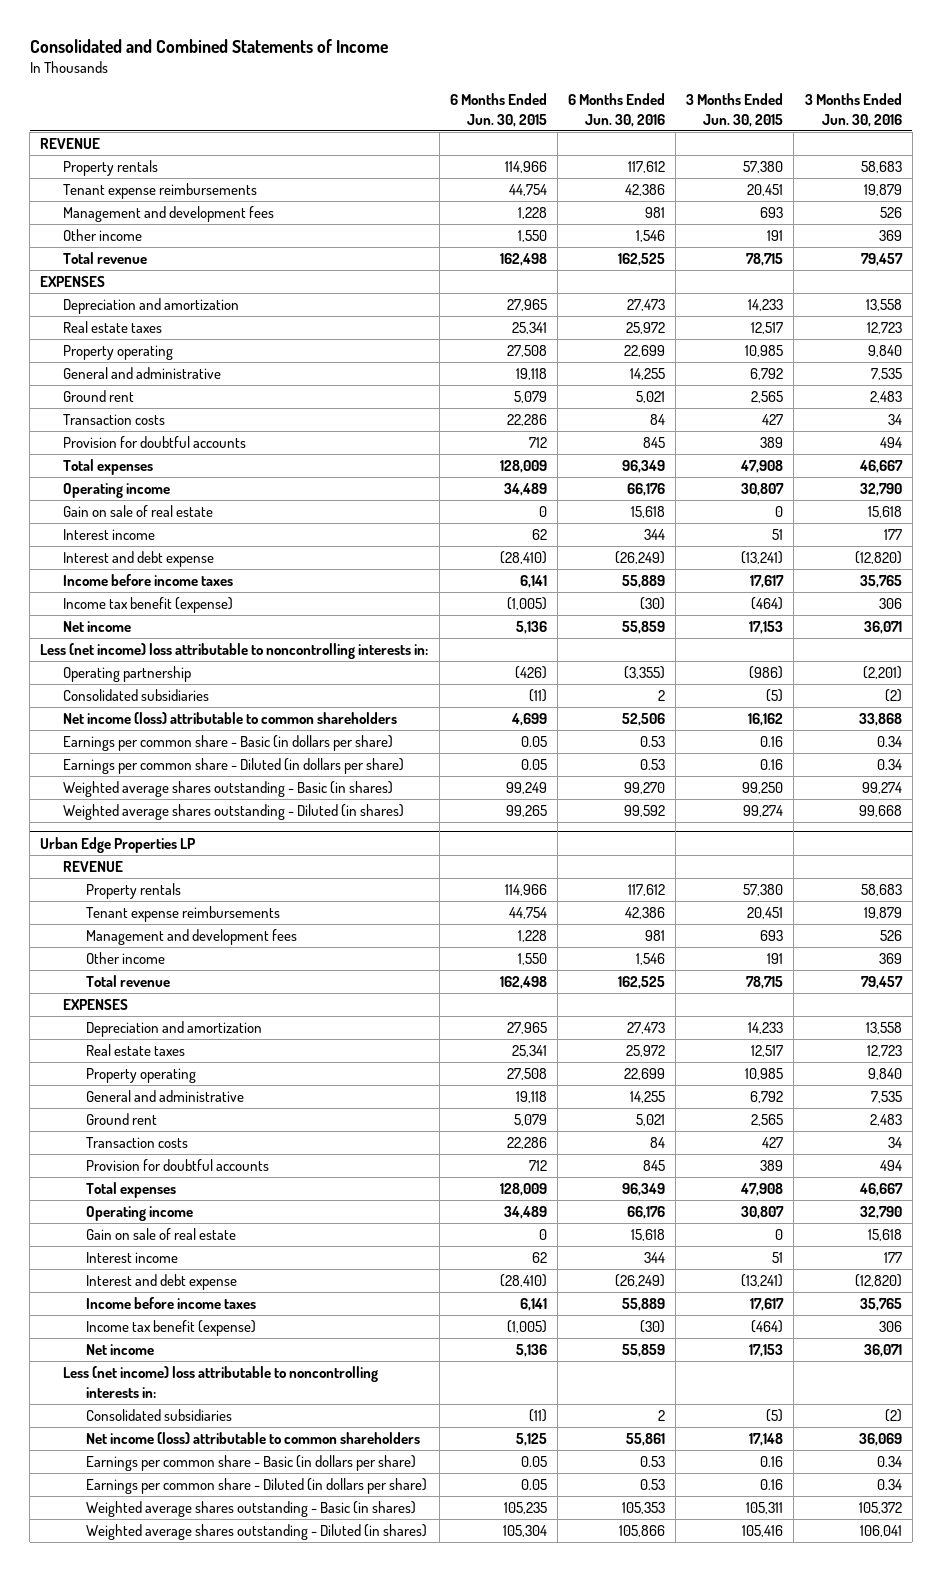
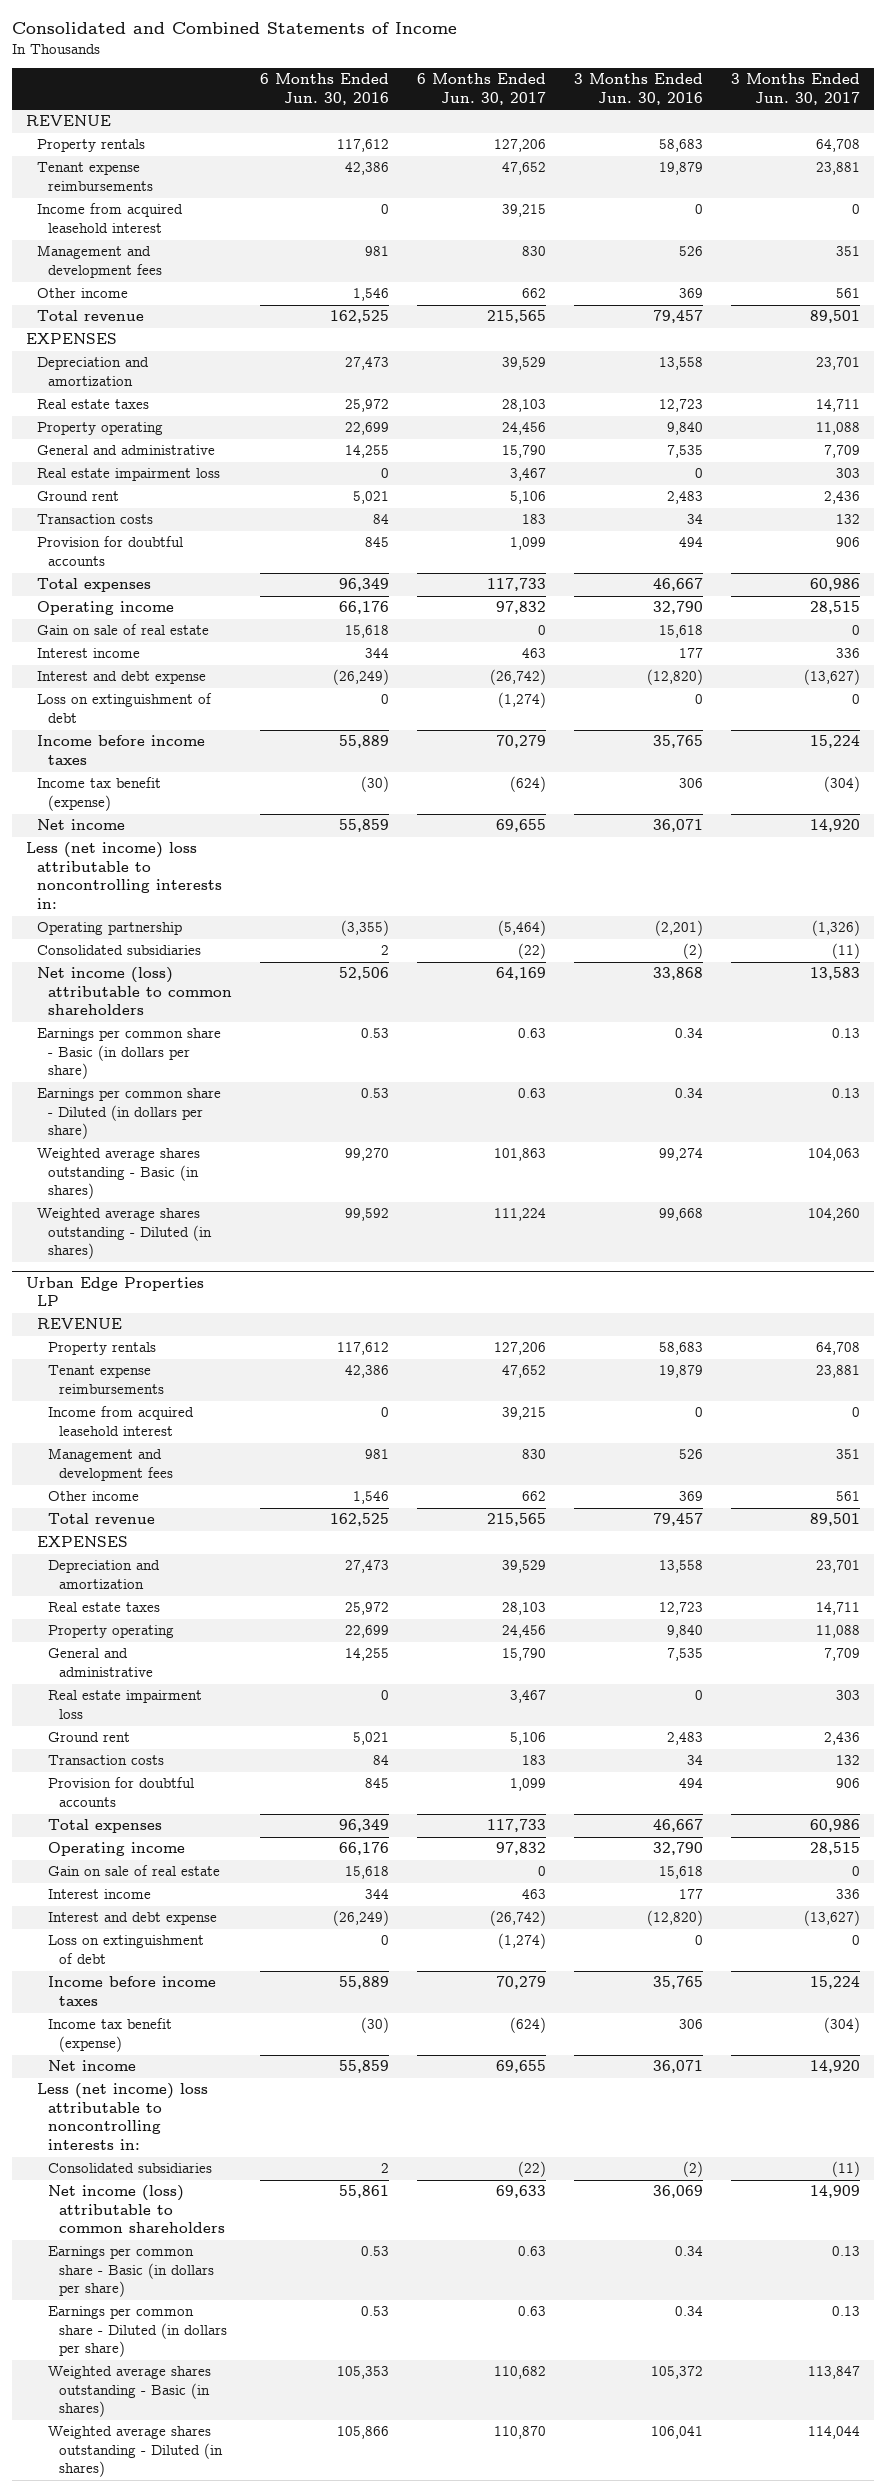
[449,93,547,127] 6 Months Ended Jun. 30, 2015 -> none
[686,93,784,127] 3 Months Ended Jun. 30, 2015 -> none
none -> [416,73,546,105] 6 Months Ended Jun. 30, 2017
none -> [730,73,860,105] 3 Months Ended Jun. 30, 2017
none -> [36,203,183,233] Income from acquired leasehold interest
none -> [36,468,220,482] Real estate impairment loss
none -> [36,693,212,723] Loss on extinguishment of debt
none -> [48,1406,195,1436] Income from acquired leasehold interest
none -> [48,1690,203,1719] Real estate impairment loss
none -> [48,1935,205,1964] Loss on extinguishment of debt

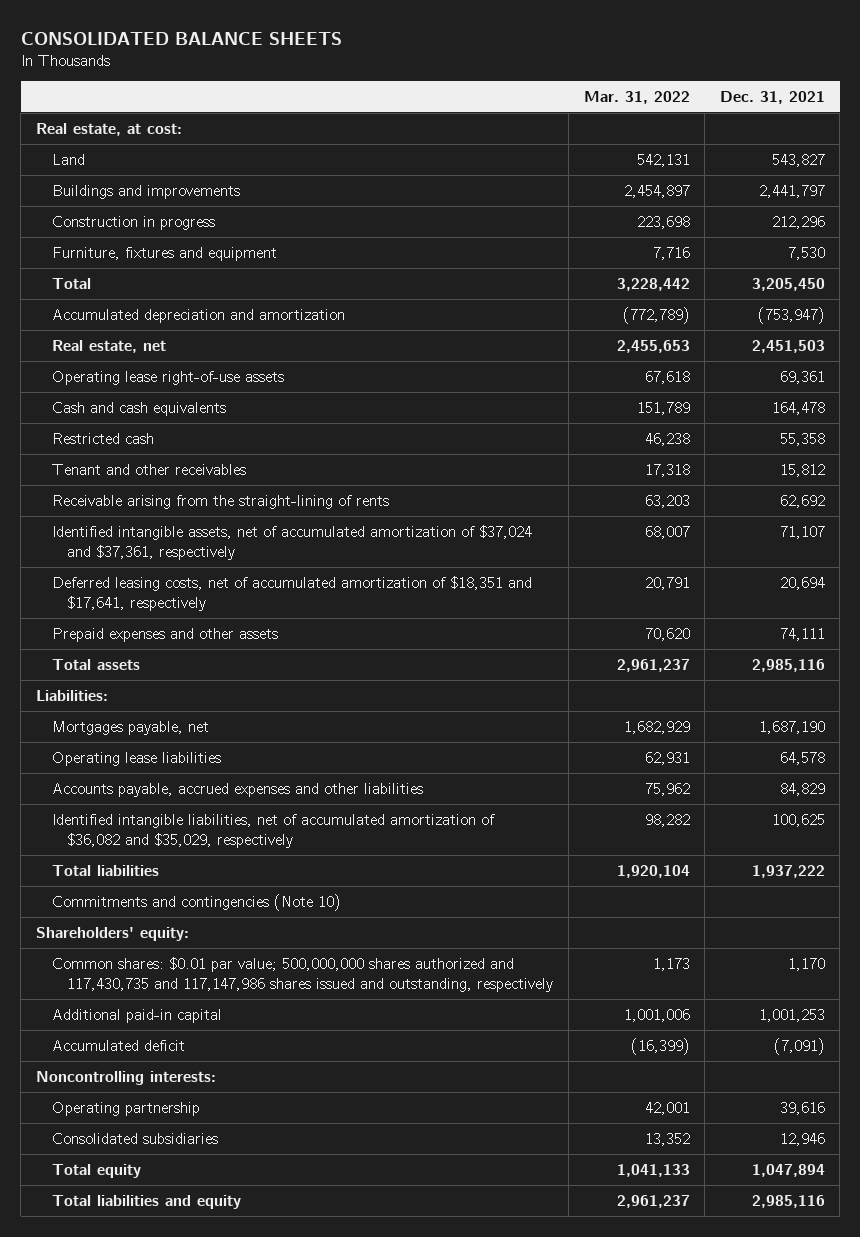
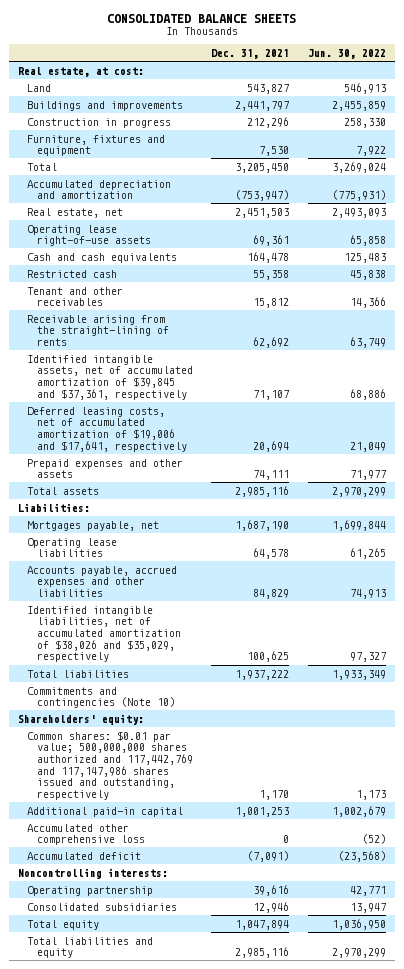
[583,90,690,104] Mar. 31, 2022 -> none
none -> [307,48,386,59] Jun. 30, 2022
[51,524,532,560] Identified intangible assets, net of accumulated amortization of $37,024 and $37,361, respectively -> [27,354,193,400] Identified intangible assets, net of accumulated amortization of $39,845 and $37,361, respectively
[51,575,532,611] Deferred leasing costs, net of accumulated amortization of $18,351 and $17,641, respectively -> [27,406,187,452] Deferred leasing costs, net of accumulated amortization of $19,006 and $17,641, respectively
[51,813,495,848] Identified intangible liabilities, net of accumulated amortization of $36,082 and $35,029, respectively -> [27,605,181,663] Identified intangible liabilities, net of accumulated amortization of $38,026 and $35,029, respectively
[51,956,554,992] Common shares: $0.01 par value; 500,000,000 shares authorized and 117,430,735 and 117,147,986 shares issued and outstanding, respectively -> [27,730,193,801] Common shares: $0.01 par value; 500,000,000 shares authorized and 117,442,769 and 117,147,986 shares issued and outstanding, respectively
none -> [27,823,145,846] Accumulated other comprehensive loss

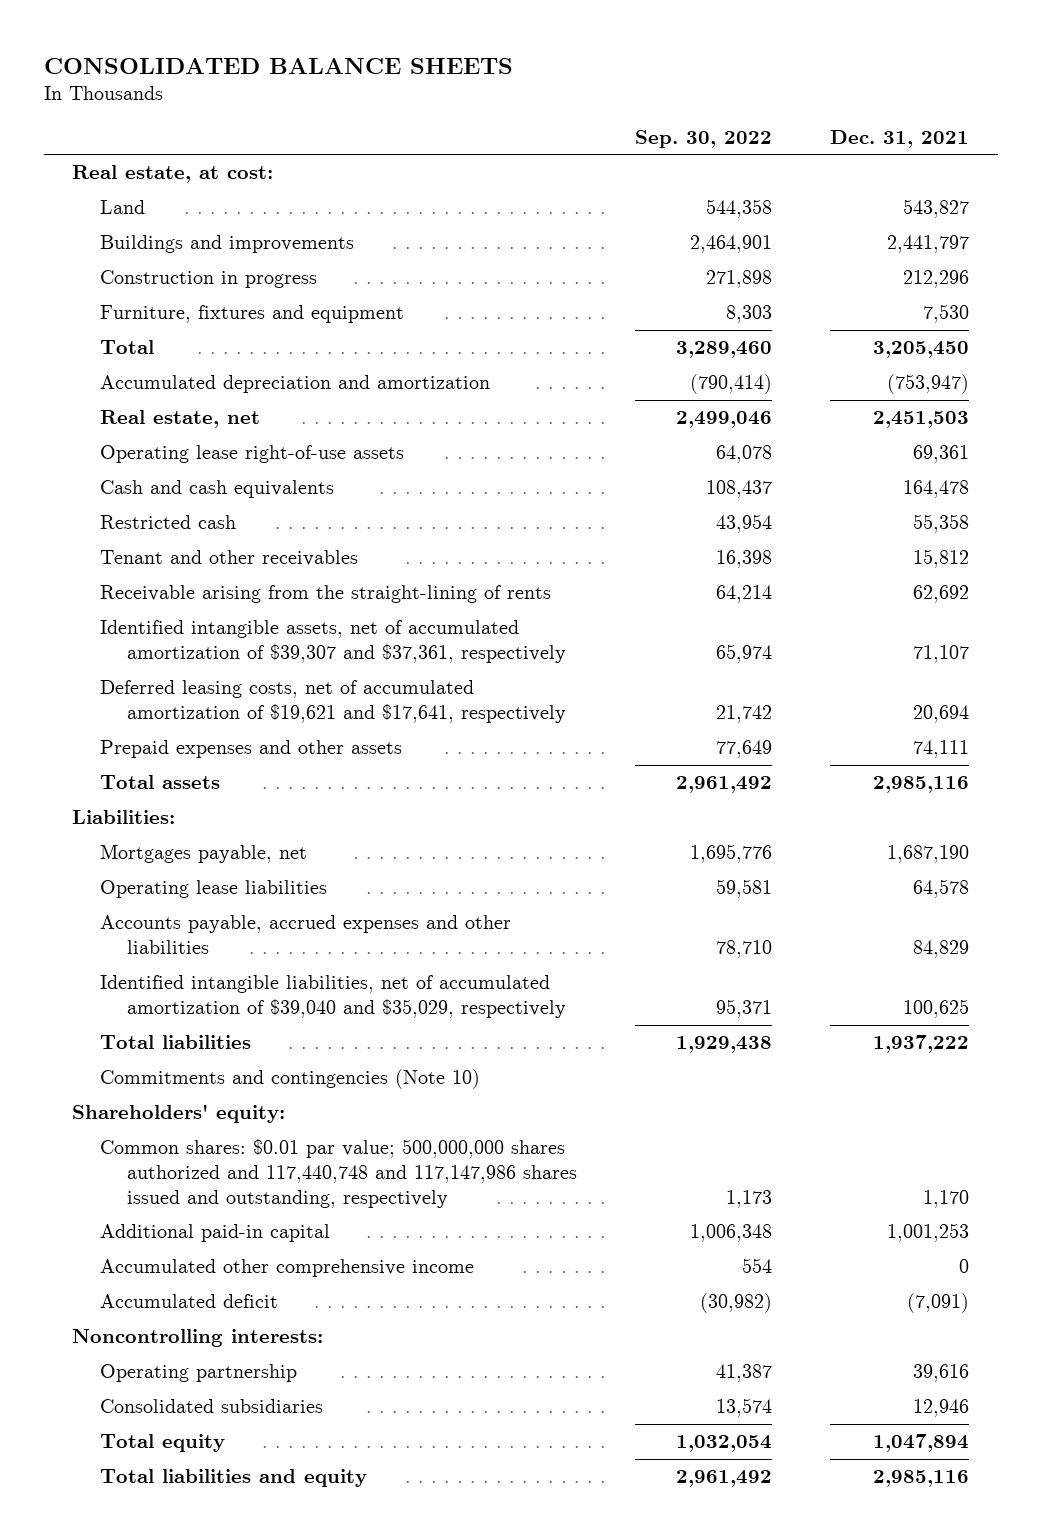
[307,48,386,59] Jun. 30, 2022 -> none
none -> [635,129,773,148] Sep. 30, 2022
[27,354,193,400] Identified intangible assets, net of accumulated amortization of $39,845 and $37,361, respectively -> [99,620,567,663] Identified intangible assets, net of accumulated amortization of $39,307 and $37,361, respectively
[27,406,187,452] Deferred leasing costs, net of accumulated amortization of $19,006 and $17,641, respectively -> [99,680,567,723] Deferred leasing costs, net of accumulated amortization of $19,621 and $17,641, respectively
[27,605,181,663] Identified intangible liabilities, net of accumulated amortization of $38,026 and $35,029, respectively -> [99,975,567,1018] Identified intangible liabilities, net of accumulated amortization of $39,040 and $35,029, respectively
[27,730,193,801] Common shares: $0.01 par value; 500,000,000 shares authorized and 117,442,769 and 117,147,986 shares issued and outstanding, respectively -> [99,1139,578,1208] Common shares: $0.01 par value; 500,000,000 shares authorized and 117,440,748 and 117,147,986 shares issued and outstanding, respectively
[27,823,145,846] Accumulated other comprehensive loss -> [99,1259,474,1278] Accumulated other comprehensive income

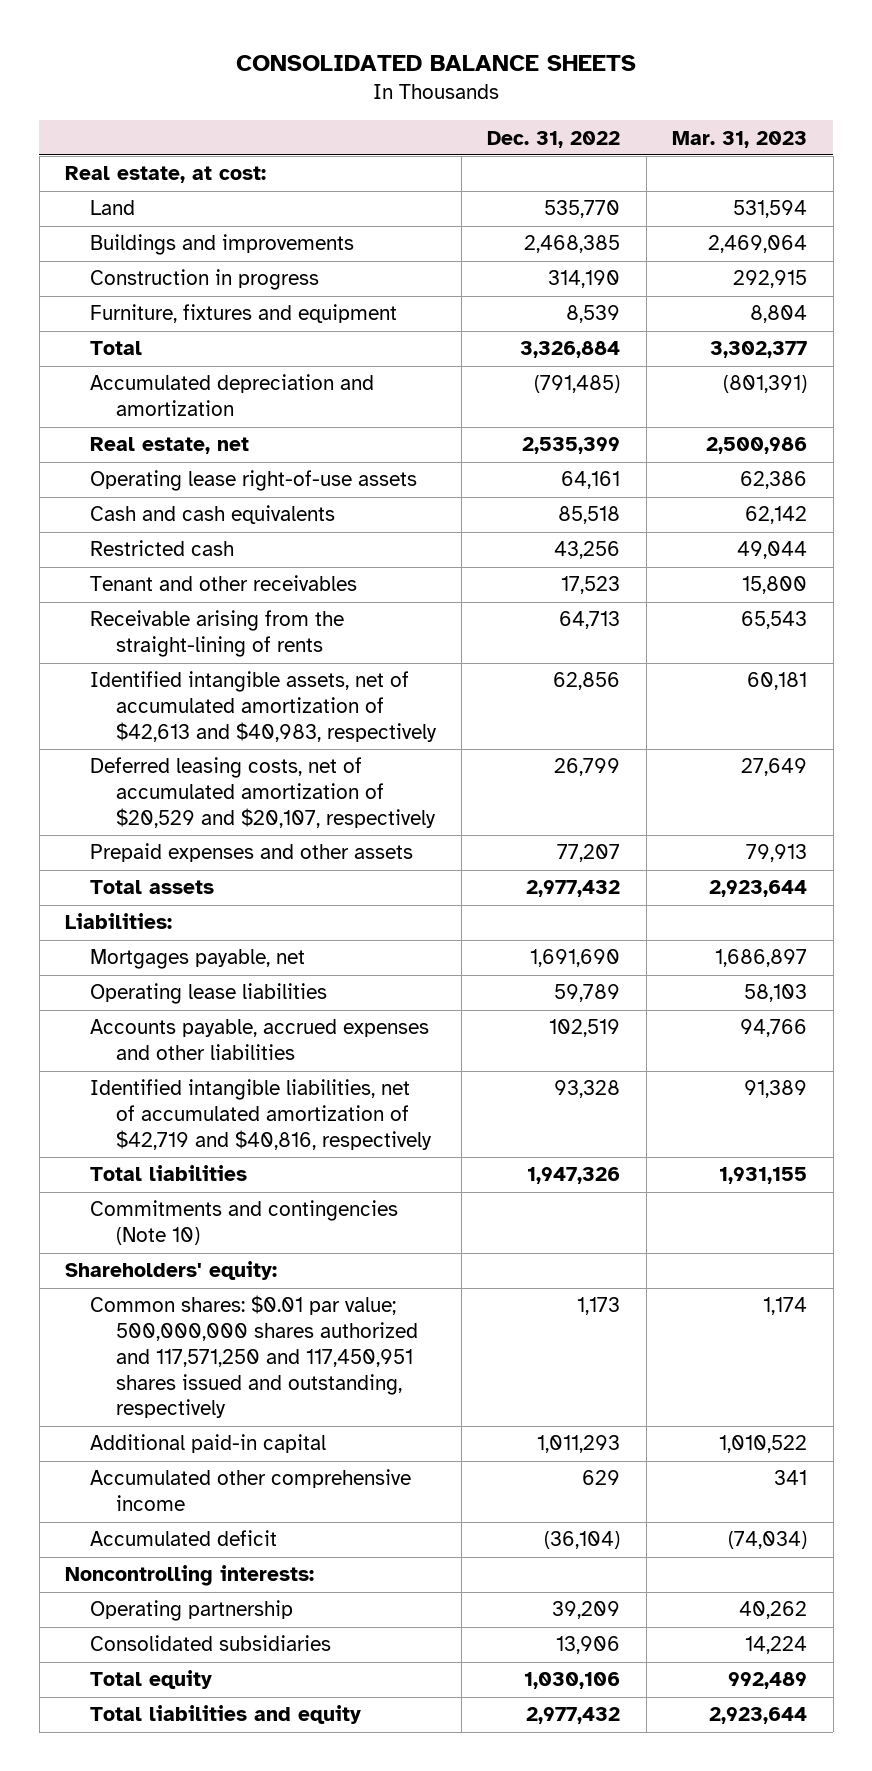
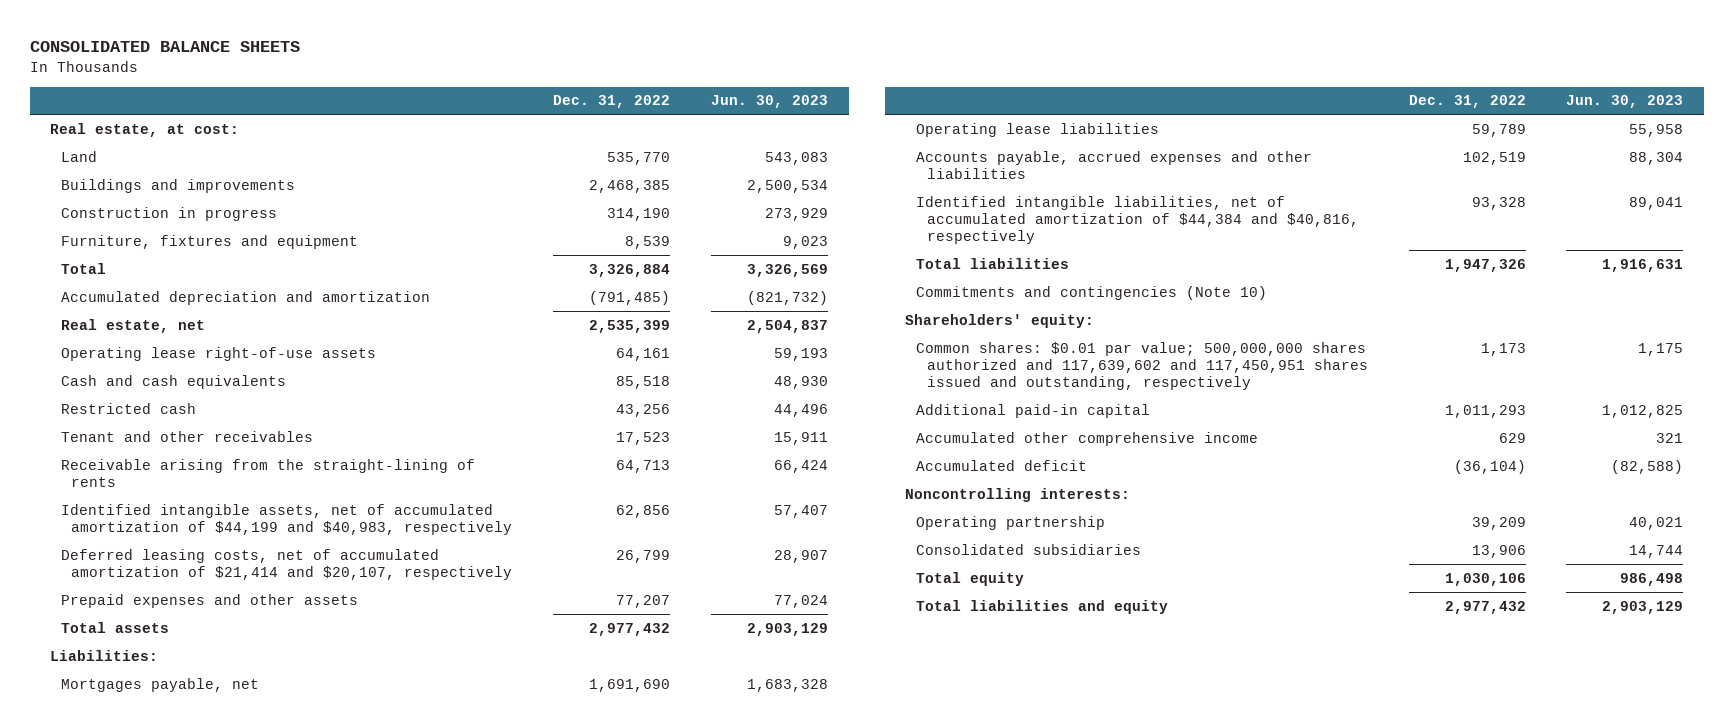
[672,130,808,148] Mar. 31, 2023 -> none
none -> [711,95,829,109] Jun. 30, 2023
[90,671,437,742] Identified intangible assets, net of accumulated amortization of $42,613 and $40,983, respectively -> [60,503,513,535] Identified intangible assets, net of accumulated amortization of $44,199 and $40,983, respectively
[90,757,436,828] Deferred leasing costs, net of accumulated amortization of $20,529 and $20,107, respectively -> [60,548,513,580] Deferred leasing costs, net of accumulated amortization of $21,414 and $20,107, respectively
[90,1079,432,1150] Identified intangible liabilities, net of accumulated amortization of $42,719 and $40,816, respectively -> [916,195,1359,244] Identified intangible liabilities, net of accumulated amortization of $44,384 and $40,816, respectively
[90,1295,418,1419] Common shares: $0.01 par value; 500,000,000 shares authorized and 117,571,250 and 117,450,951 shares issued and outstanding, respectively -> [916,341,1368,390] Common shares: $0.01 par value; 500,000,000 shares authorized and 117,639,602 and 117,450,951 shares issued and outstanding, respectively

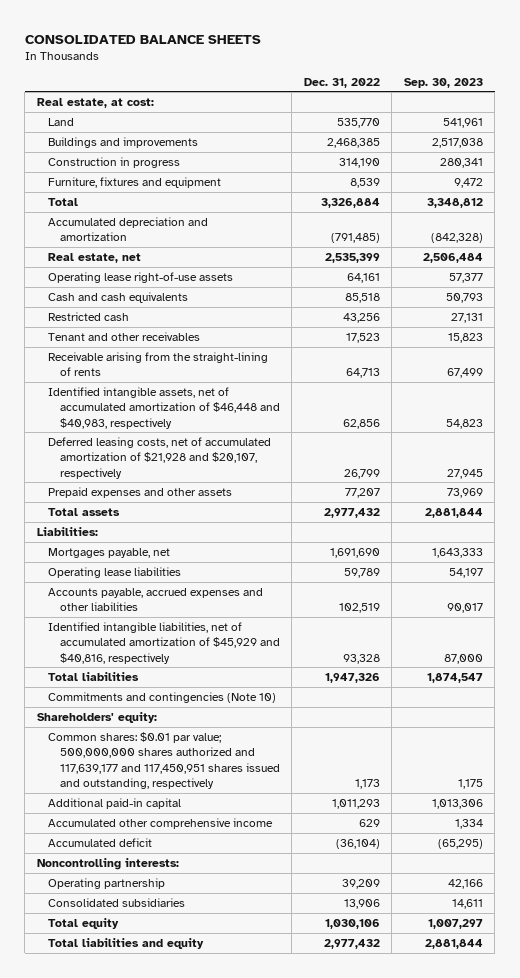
[711,95,829,109] Jun. 30, 2023 -> none
none -> [403,77,483,88] Sep. 30, 2023
[60,503,513,535] Identified intangible assets, net of accumulated amortization of $44,199 and $40,983, respectively -> [48,386,280,429] Identified intangible assets, net of accumulated amortization of $46,448 and $40,983, respectively
[60,548,513,580] Deferred leasing costs, net of accumulated amortization of $21,414 and $20,107, respectively -> [48,436,272,479] Deferred leasing costs, net of accumulated amortization of $21,928 and $20,107, respectively
[916,195,1359,244] Identified intangible liabilities, net of accumulated amortization of $44,384 and $40,816, respectively -> [48,621,280,664] Identified intangible liabilities, net of accumulated amortization of $45,929 and $40,816, respectively
[916,341,1368,390] Common shares: $0.01 par value; 500,000,000 shares authorized and 117,639,602 and 117,450,951 shares issued and outstanding, respectively -> [48,731,280,790] Common shares: $0.01 par value; 500,000,000 shares authorized and 117,639,177 and 117,450,951 shares issued and outstanding, respectively

